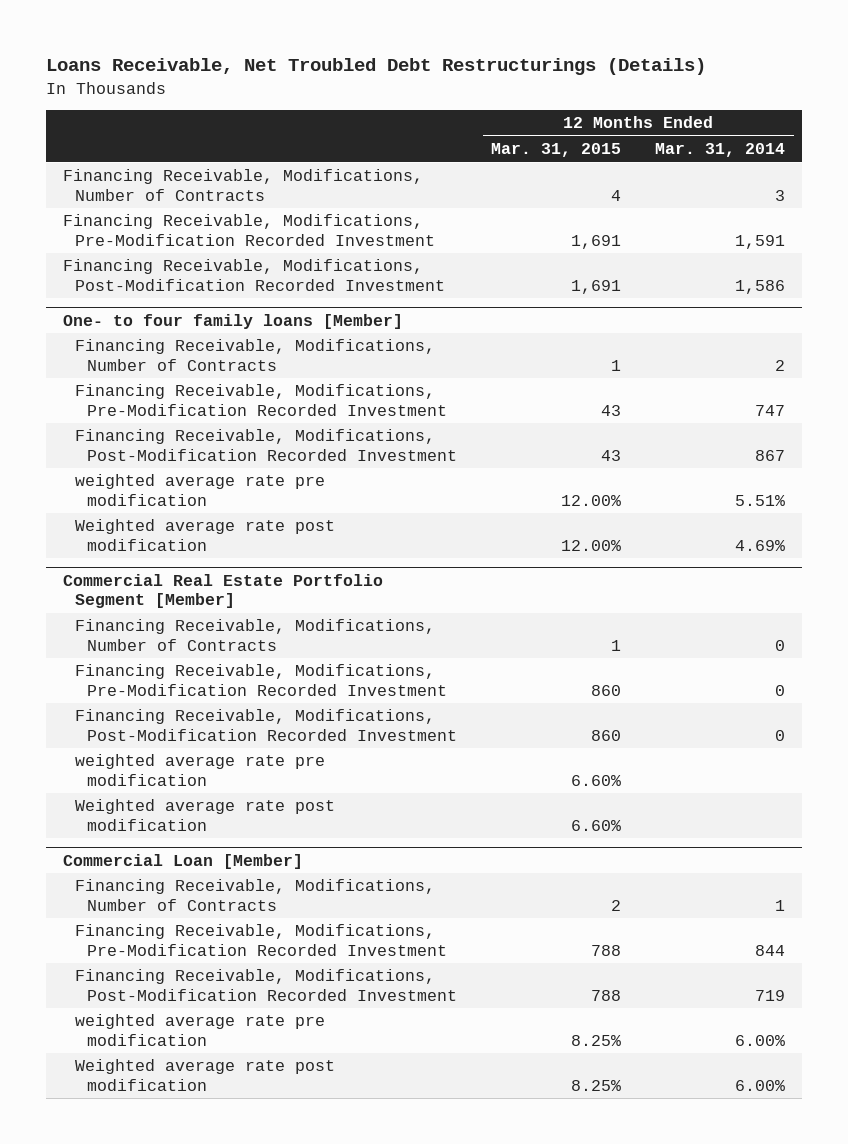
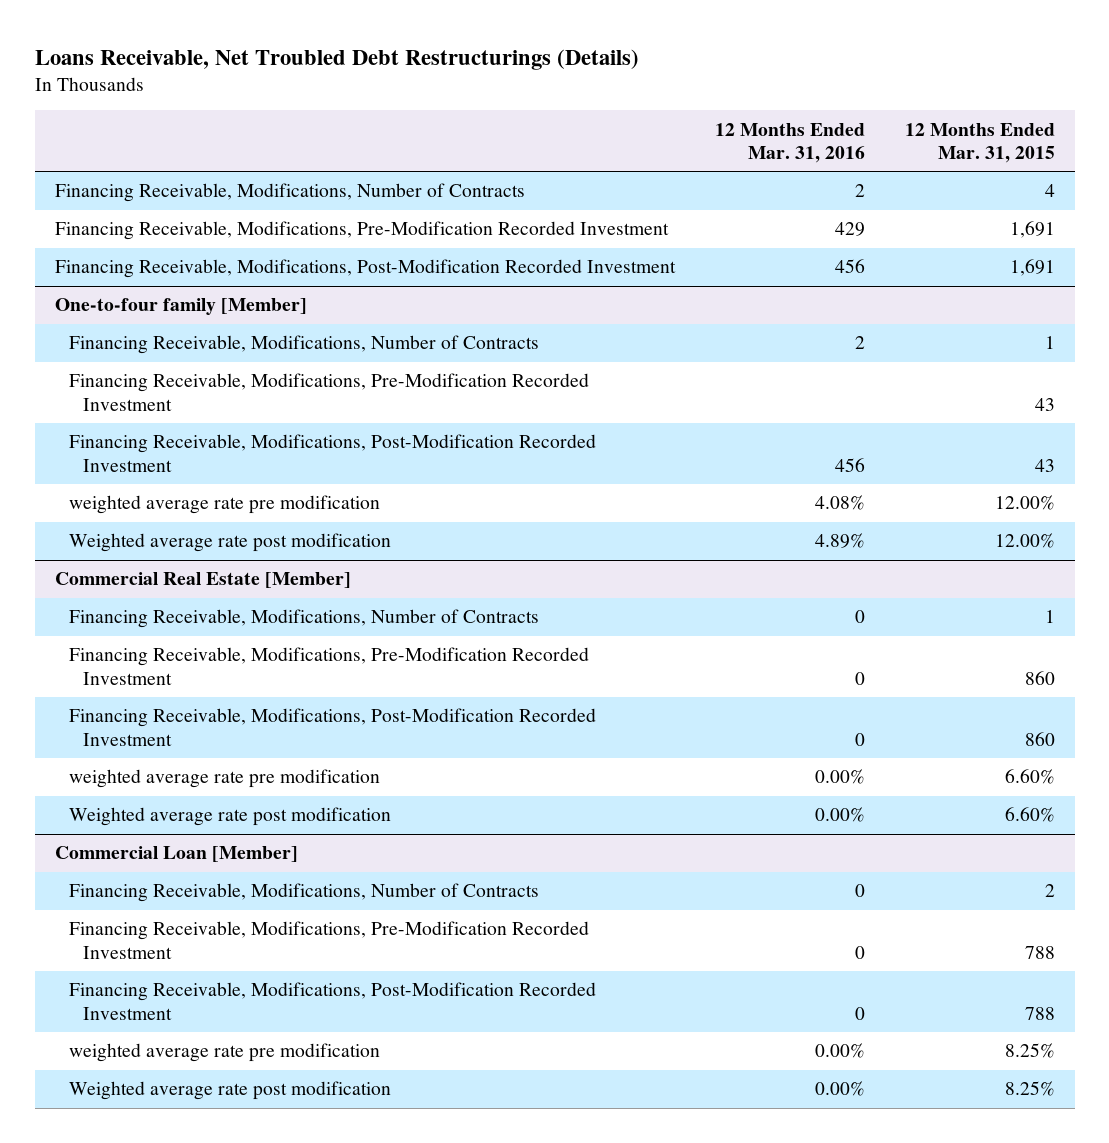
[655,143,786,158] Mar. 31, 2014 -> none
none -> [714,122,865,164] 12 Months Ended Mar. 31, 2016
[62,313,403,329] One- to four family loans [Member] -> [54,298,307,316] One-to-four family [Member]
[62,573,383,609] Commercial Real Estate Portfolio Segment [Member] -> [54,572,351,589] Commercial Real Estate [Member]

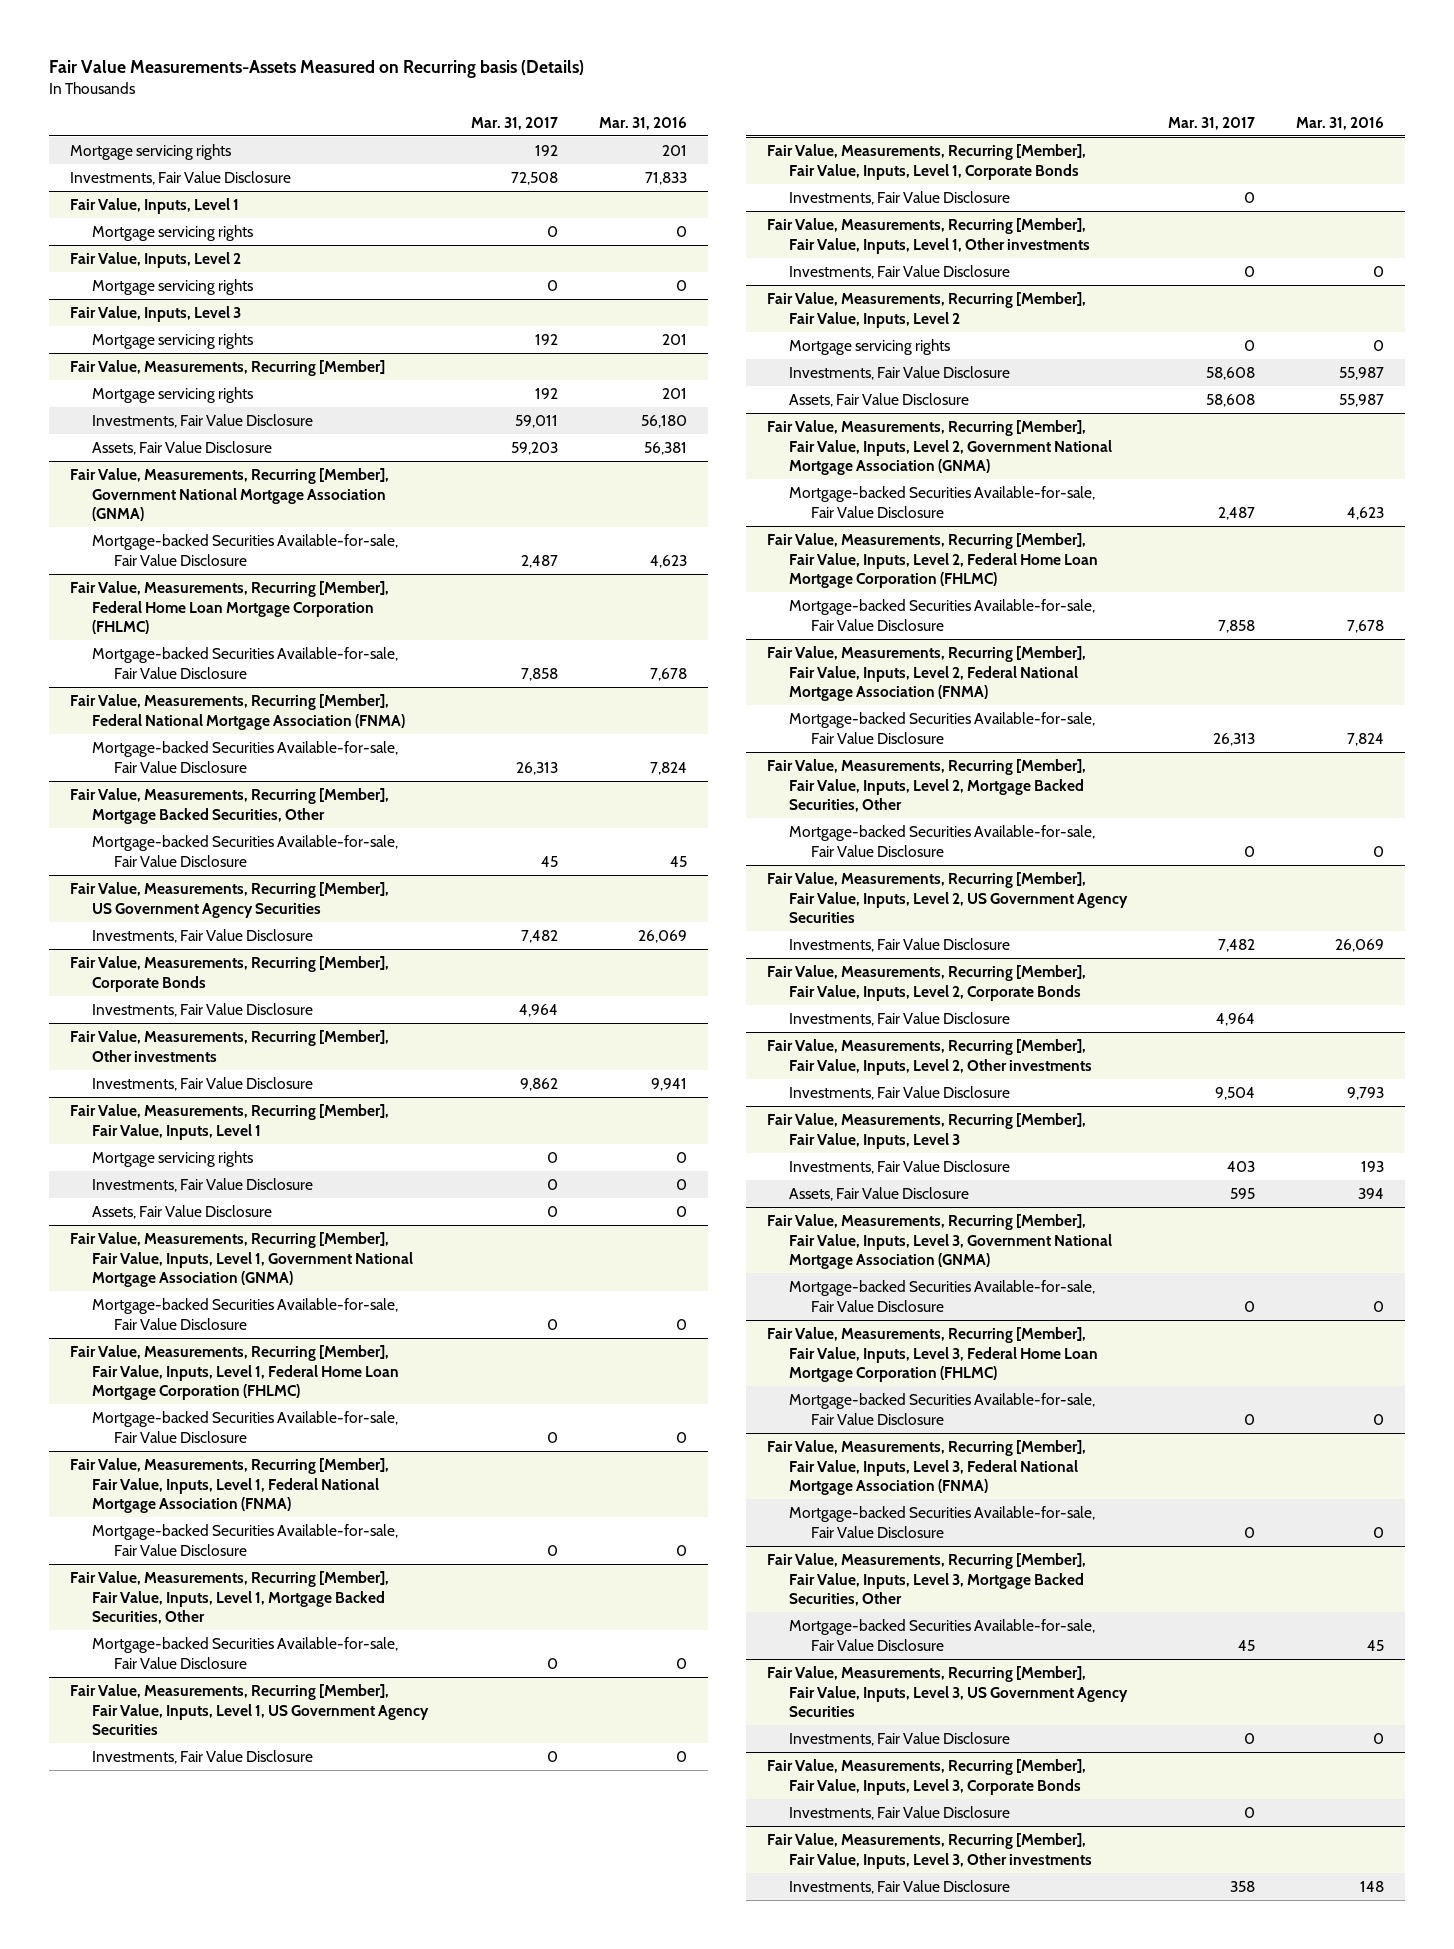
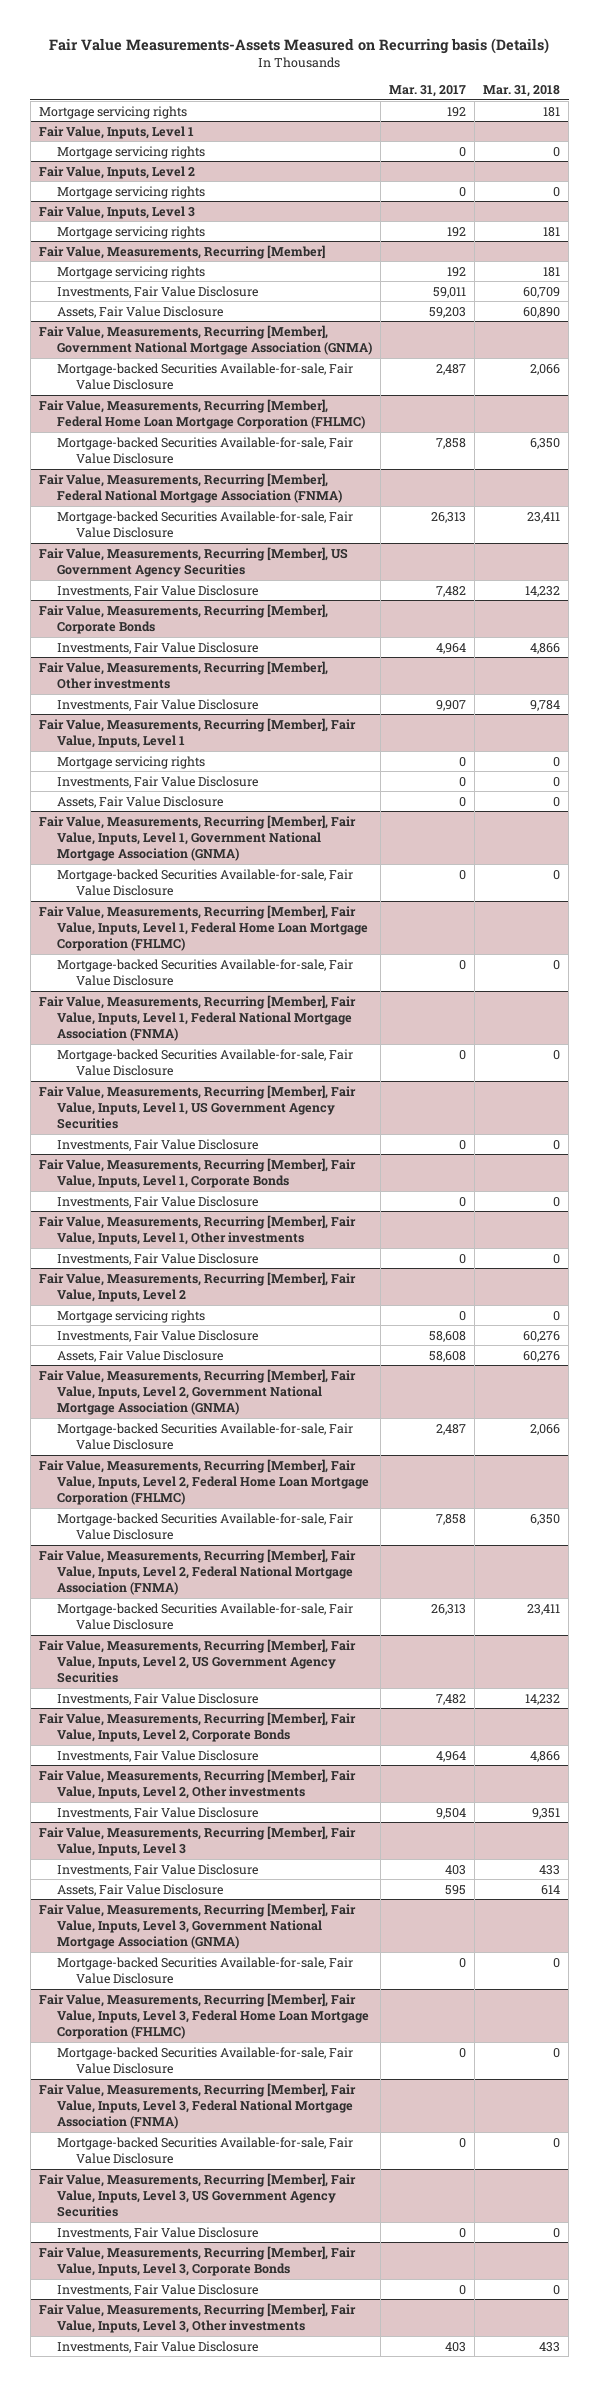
[599,116,688,130] Mar. 31, 2016 -> none
none -> [483,85,561,98] Mar. 31, 2018
[69,170,291,185] Investments, Fair Value Disclosure -> none
[69,787,389,824] Fair Value, Measurements, Recurring [Member], Mortgage Backed Securities, Other -> none
[92,834,399,867] Mortgage-backed Securities Available-for-sale, Fair Value Disclosure -> none
[520,1077,559,1091] 9,862 -> [436,699,467,711] 9,907
[69,1570,389,1625] Fair Value, Measurements, Recurring [Member], Fair Value, Inputs, Level 1, Mortgage Backed Securities, Other -> none
[92,1636,399,1669] Mortgage-backed Securities Available-for-sale, Fair Value Disclosure -> none
[766,758,1086,813] Fair Value, Measurements, Recurring [Member], Fair Value, Inputs, Level 2, Mortgage Backed Securities, Other -> none
[789,824,1096,857] Mortgage-backed Securities Available-for-sale, Fair Value Disclosure -> none
[766,1552,1086,1607] Fair Value, Measurements, Recurring [Member], Fair Value, Inputs, Level 3, Mortgage Backed Securities, Other -> none
[789,1618,1096,1651] Mortgage-backed Securities Available-for-sale, Fair Value Disclosure -> none
[1230,1880,1256,1892] 358 -> [445,2341,467,2352] 403

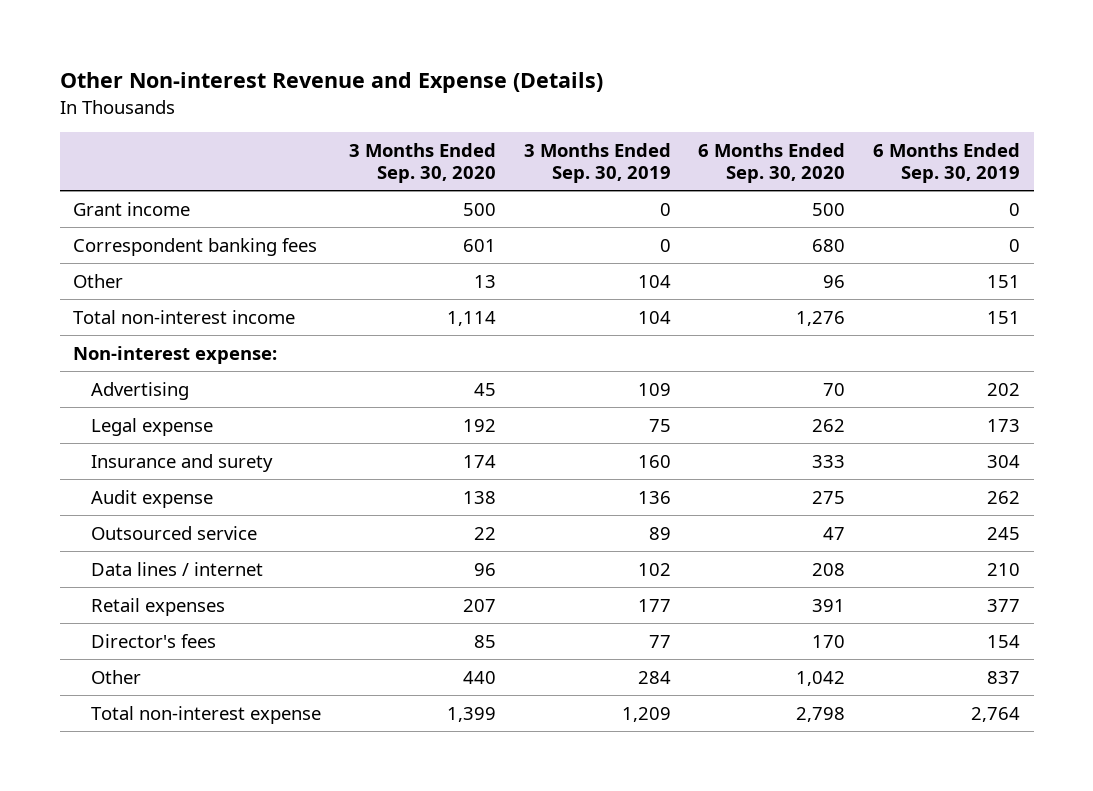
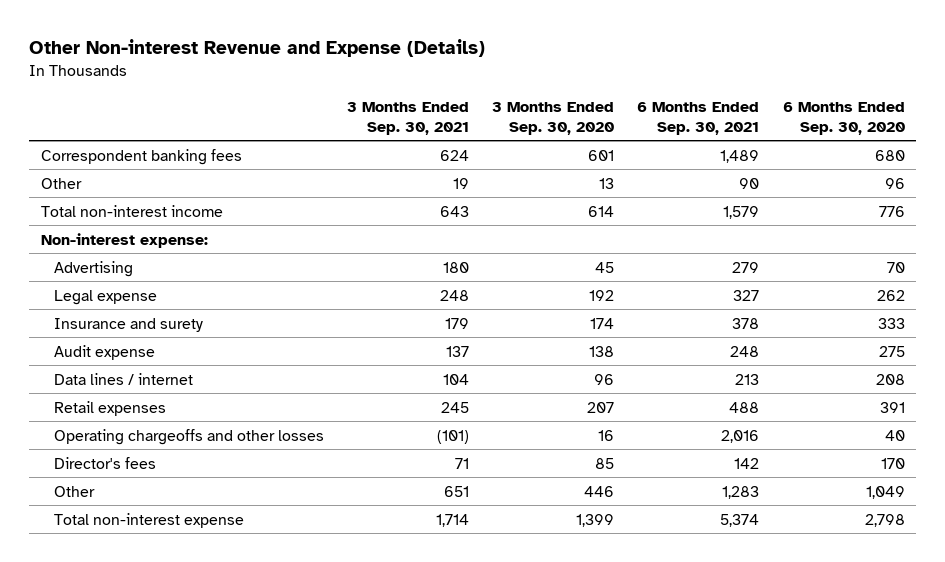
[523,142,671,183] 3 Months Ended Sep. 30, 2019 -> none
[872,142,1020,183] 6 Months Ended Sep. 30, 2019 -> none
none -> [346,101,469,135] 3 Months Ended Sep. 30, 2021
none -> [637,101,760,135] 6 Months Ended Sep. 30, 2021
[73,201,191,216] Grant income -> none
[446,310,496,326] 1,114 -> [588,205,615,217] 614
[796,310,846,326] 1,276 -> [878,205,905,217] 776
[91,525,258,540] Outsourced service -> none
none -> [53,428,324,445] Operating chargeoffs and other losses
[462,670,496,684] 440 -> [584,485,615,497] 446
[796,670,846,686] 1,042 -> [865,485,905,499] 1,049

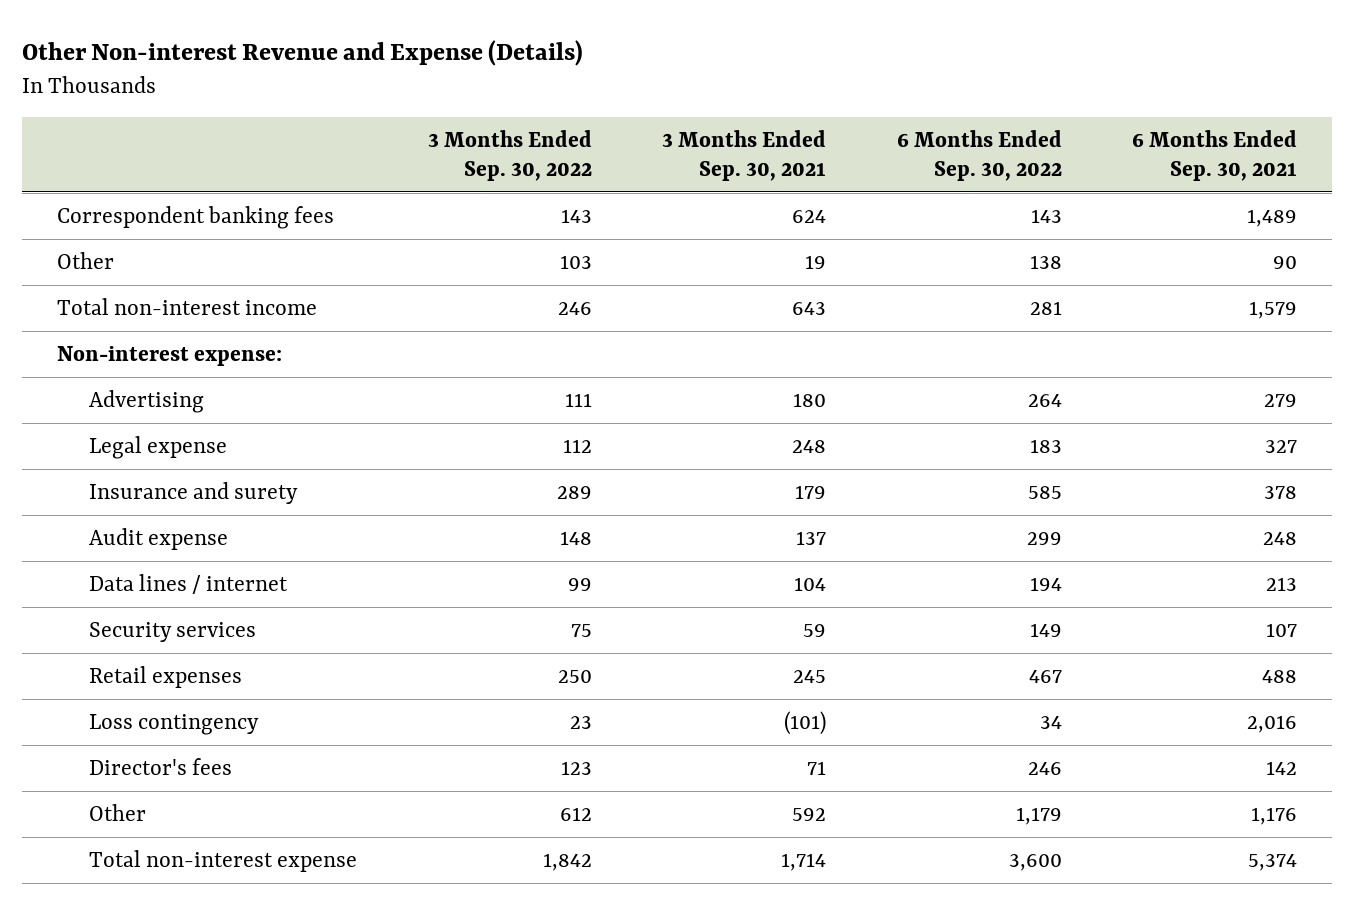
[492,101,615,135] 3 Months Ended Sep. 30, 2020 -> none
[782,101,905,135] 6 Months Ended Sep. 30, 2020 -> none
none -> [427,130,592,181] 3 Months Ended Sep. 30, 2022
none -> [896,130,1062,181] 6 Months Ended Sep. 30, 2022
none -> [89,621,257,642] Security services
[53,428,324,445] Operating chargeoffs and other losses -> [89,713,260,735] Loss contingency
[443,485,469,497] 651 -> [792,807,827,821] 592
[722,485,760,499] 1,283 -> [1251,806,1298,825] 1,176

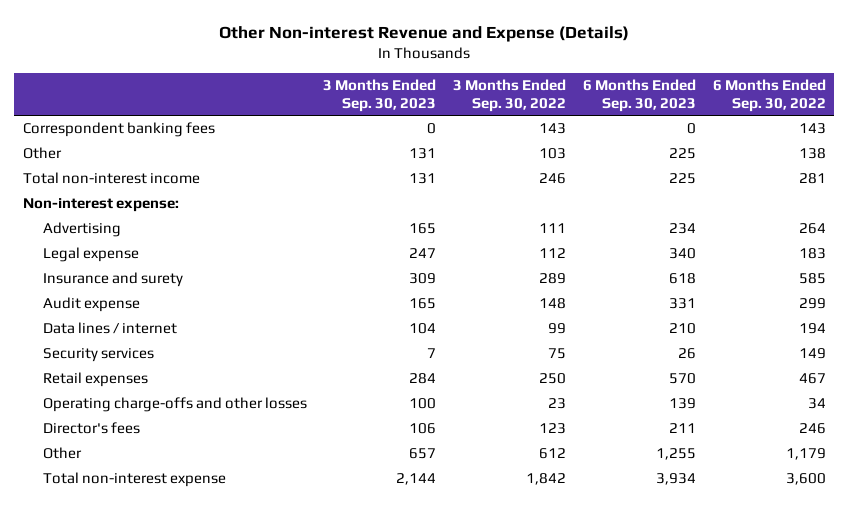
[662,130,827,181] 3 Months Ended Sep. 30, 2021 -> none
[1132,130,1298,181] 6 Months Ended Sep. 30, 2021 -> none
none -> [323,79,437,112] 3 Months Ended Sep. 30, 2023
none -> [583,79,697,112] 6 Months Ended Sep. 30, 2023
[89,713,260,735] Loss contingency -> [42,397,307,413] Operating charge-offs and other losses

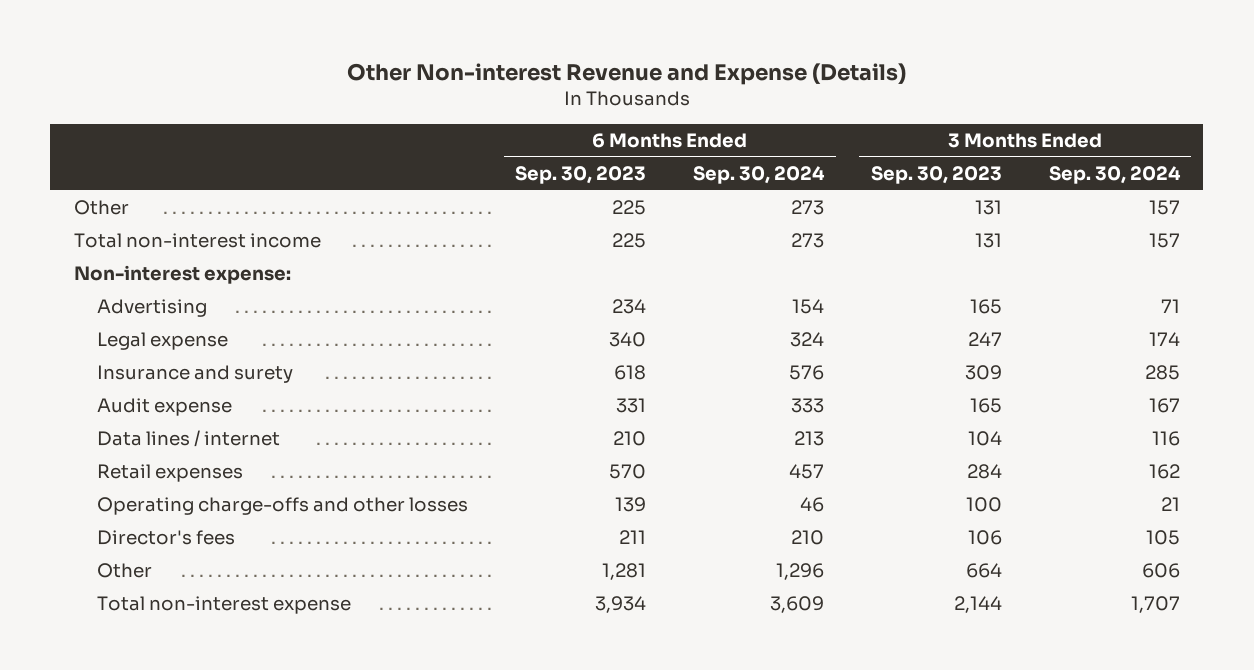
[453,79,567,112] 3 Months Ended Sep. 30, 2022 -> none
[712,79,826,112] 6 Months Ended Sep. 30, 2022 -> none
none -> [693,166,826,185] Sep. 30, 2024
none -> [1048,166,1181,185] Sep. 30, 2024
[22,122,215,138] Correspondent banking fees -> none
[42,348,154,363] Security services -> none
[409,448,437,460] 657 -> [965,563,1002,579] 664
[656,448,697,461] 1,255 -> [602,563,647,581] 1,281

